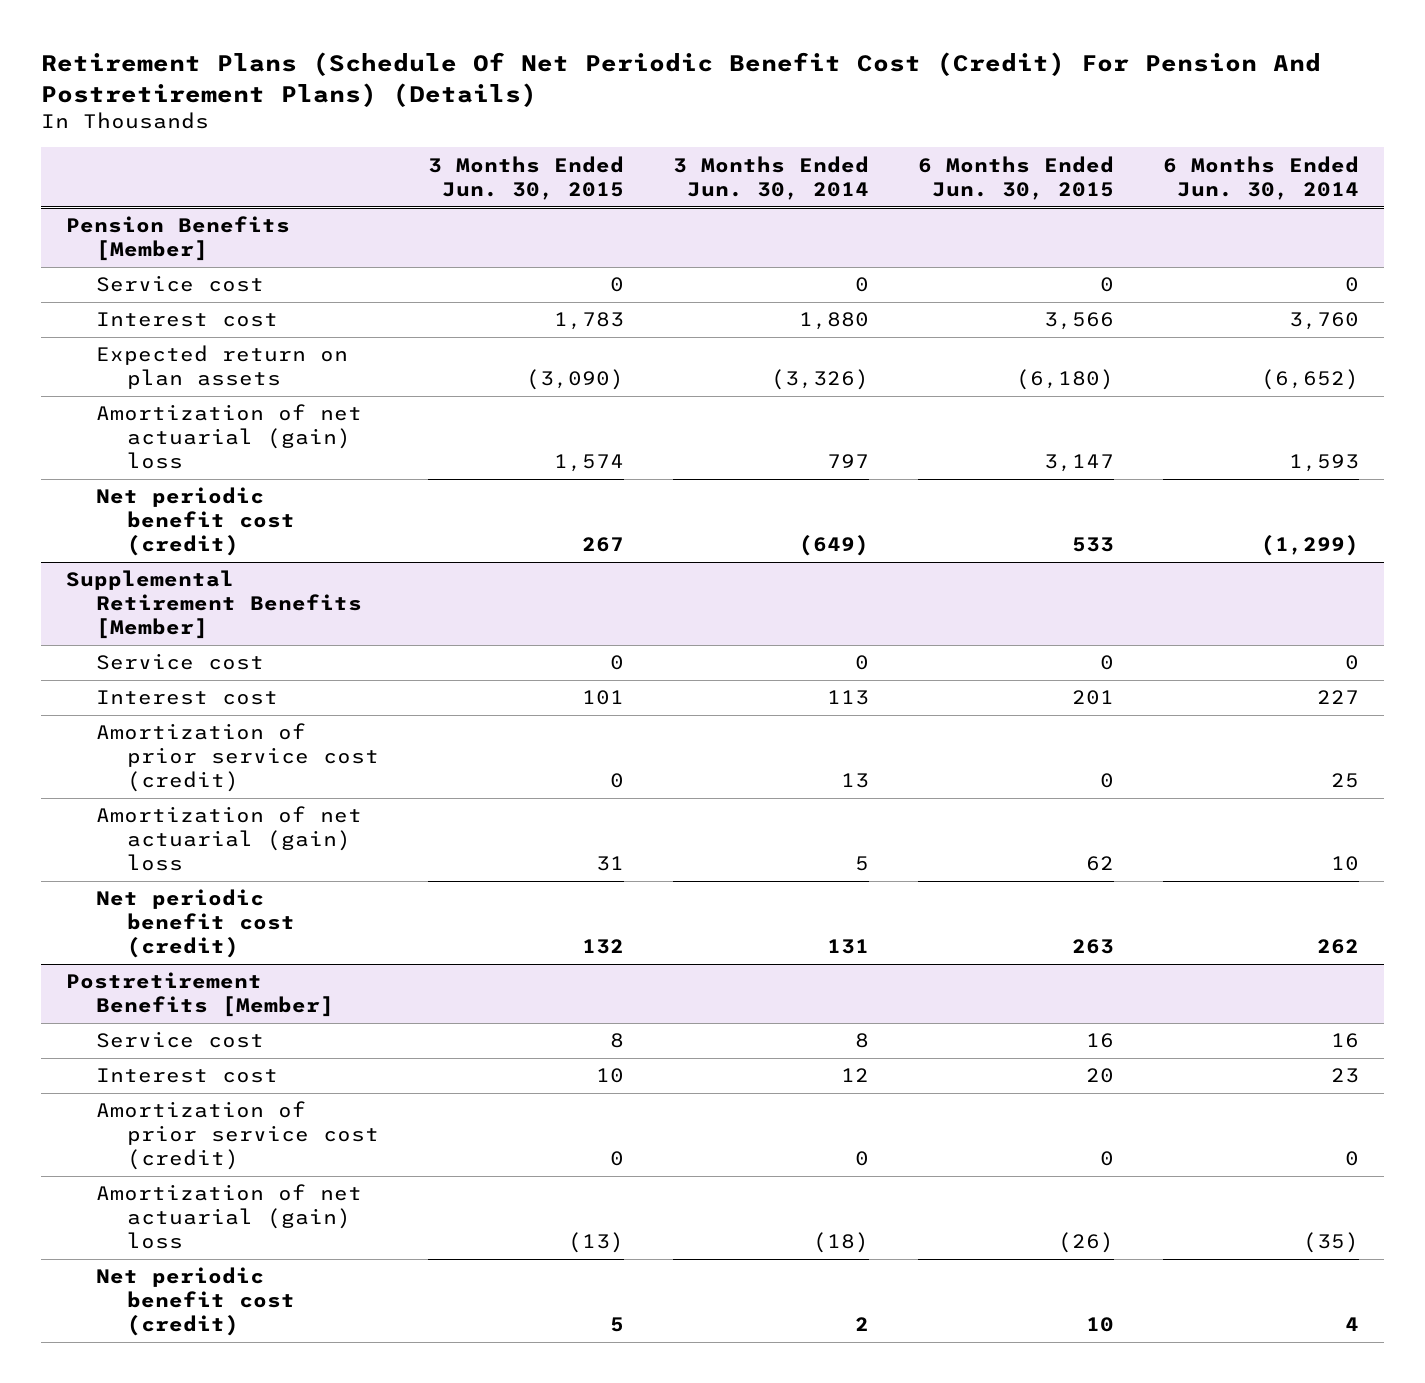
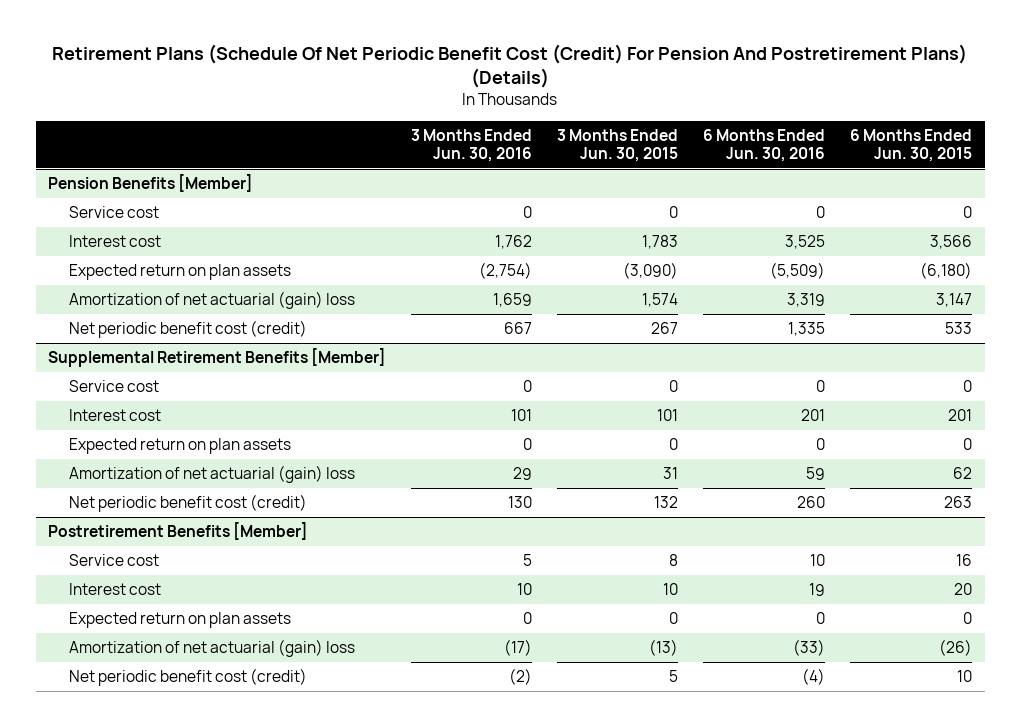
[672,155,869,200] 3 Months Ended Jun. 30, 2014 -> none
[1163,155,1360,200] 6 Months Ended Jun. 30, 2014 -> none
none -> [411,128,533,163] 3 Months Ended Jun. 30, 2016
none -> [703,128,826,163] 6 Months Ended Jun. 30, 2016
[96,723,379,793] Amortization of prior service cost (credit) -> none
none -> [68,438,291,455] Expected return on plan assets
[96,1101,379,1171] Amortization of prior service cost (credit) -> none
none -> [68,612,291,629] Expected return on plan assets

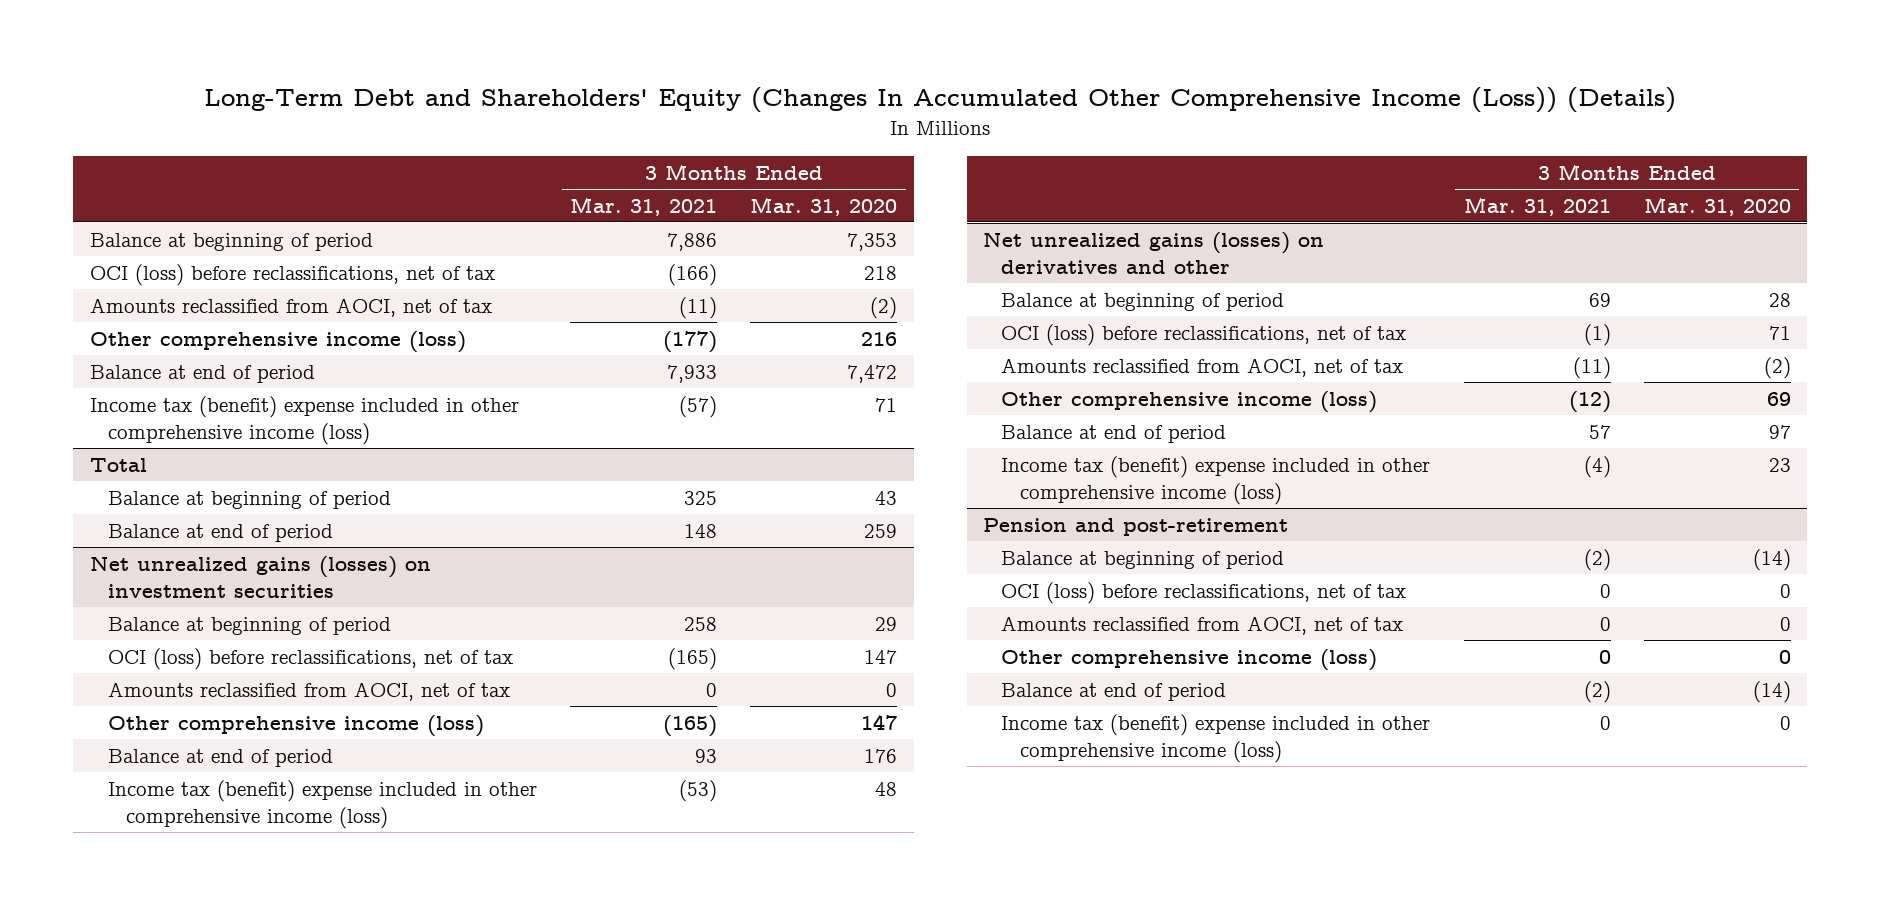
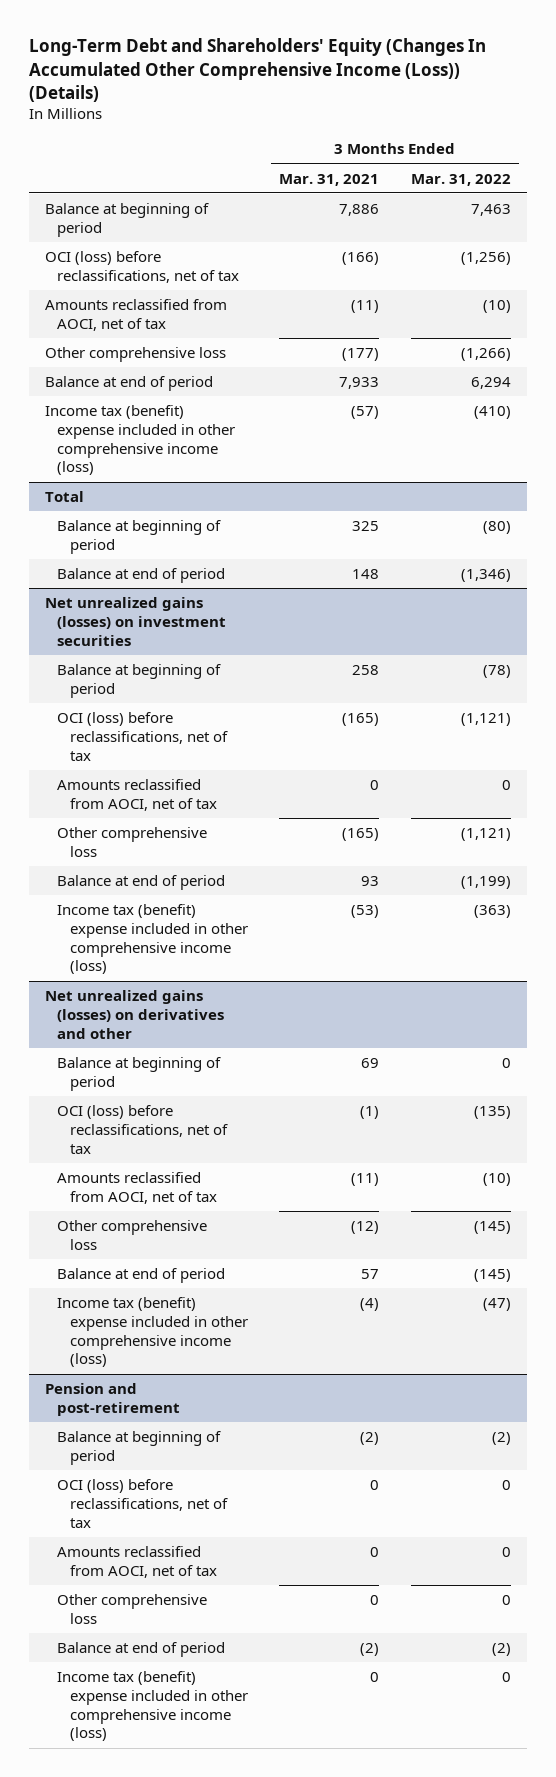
[750,196,898,216] Mar. 31, 2020 -> none
none -> [410,173,511,186] Mar. 31, 2022
[90,330,467,353] Other comprehensive income (loss) -> [44,347,226,363] Other comprehensive loss
[108,714,485,737] Other comprehensive income (loss) -> [57,827,208,857] Other comprehensive loss
[1001,390,1378,413] Other comprehensive income (loss) -> [57,1220,208,1250] Other comprehensive loss
[1001,648,1378,671] Other comprehensive income (loss) -> [57,1594,208,1624] Other comprehensive loss

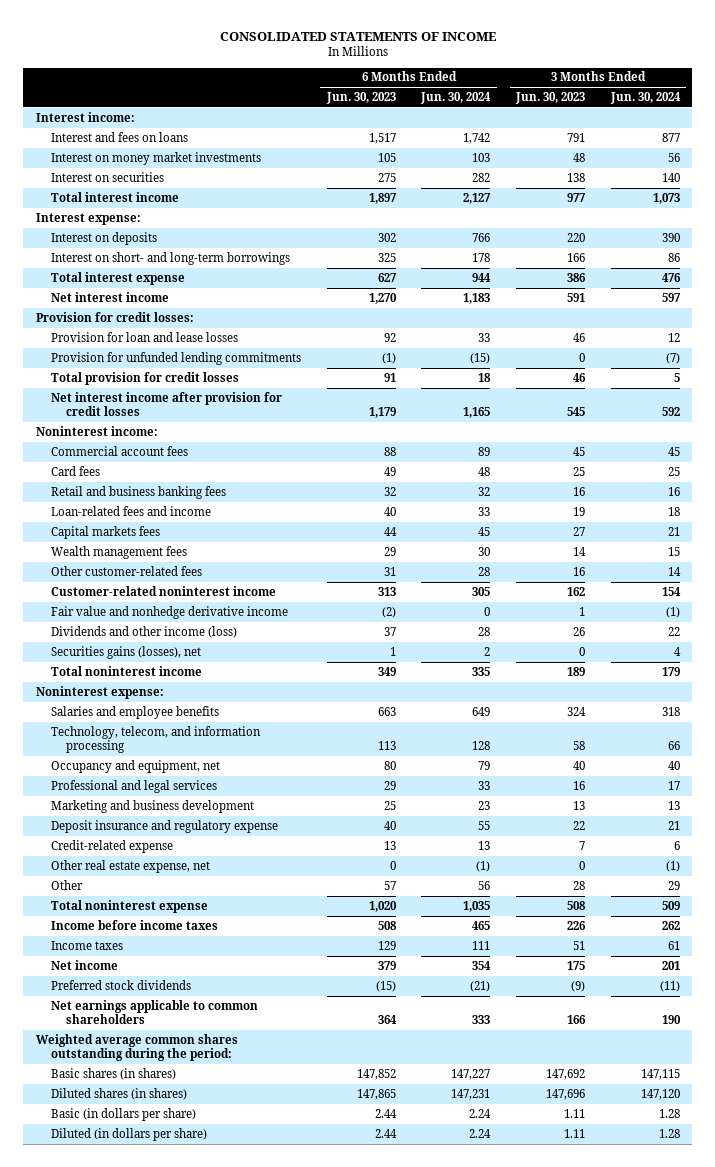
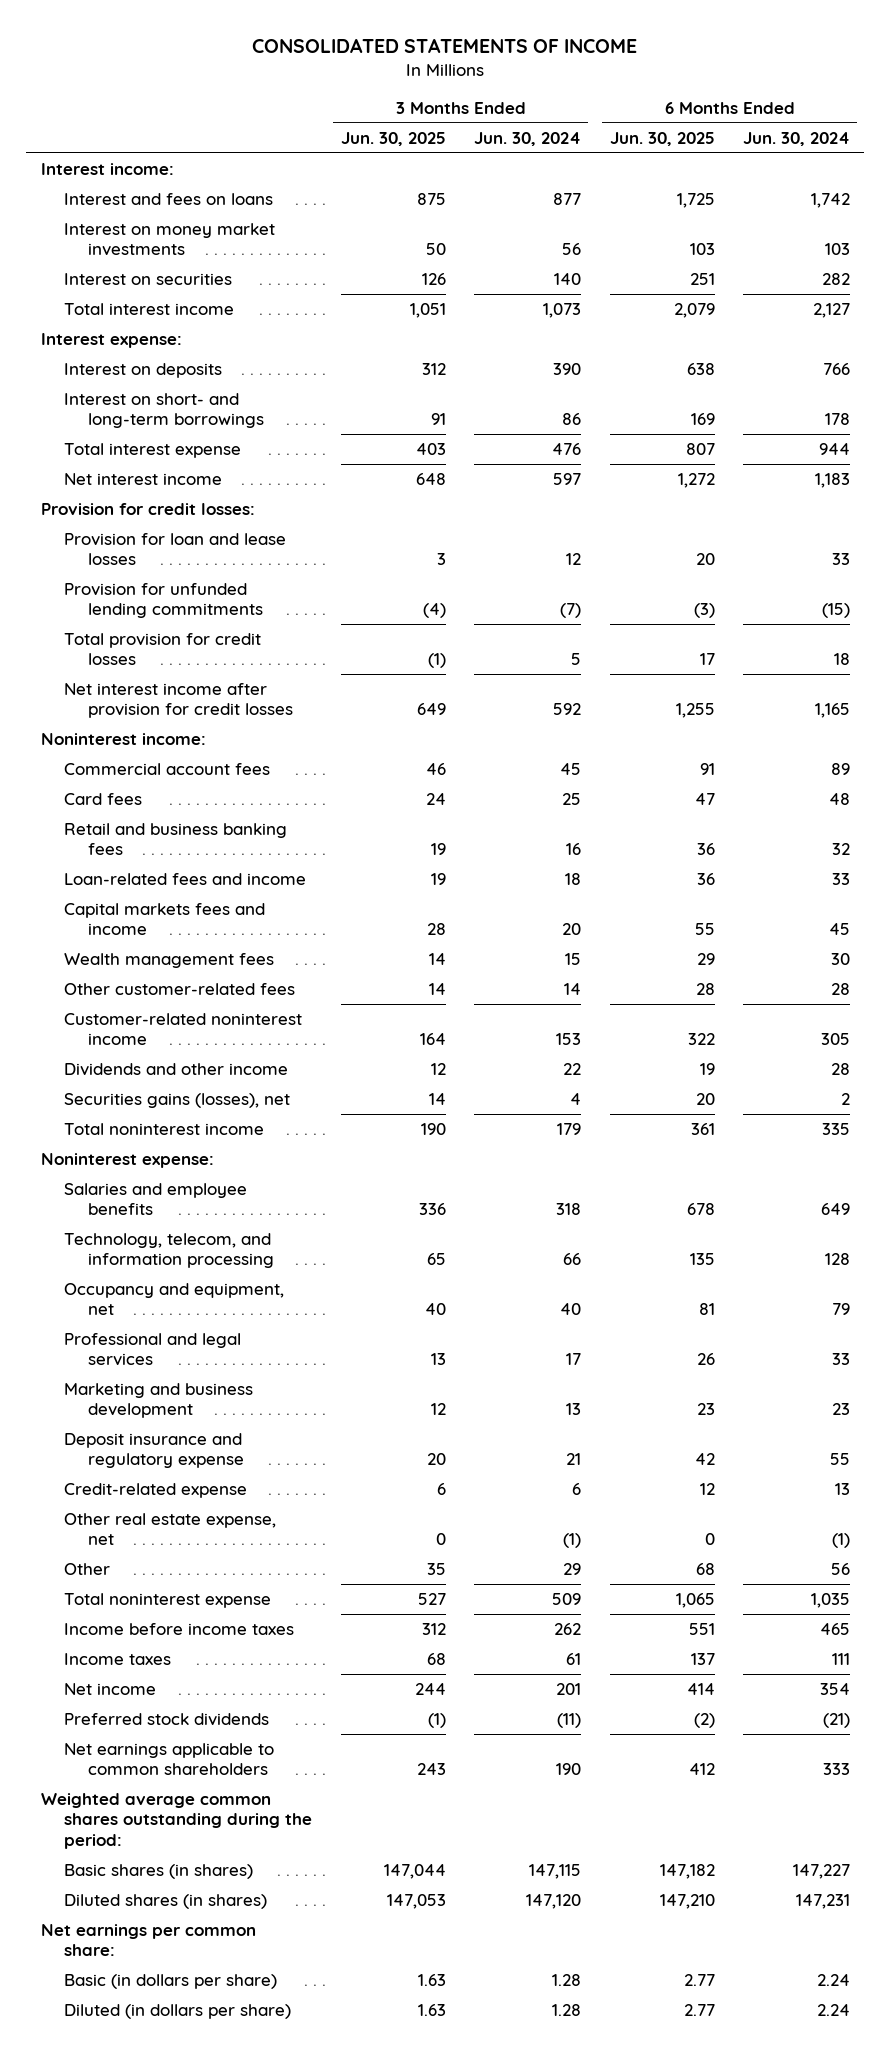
[325,92,396,105] Jun. 30, 2023 -> none
[514,92,585,105] Jun. 30, 2023 -> none
none -> [340,131,446,146] Jun. 30, 2025
none -> [609,131,715,146] Jun. 30, 2025
[51,525,161,539] Capital markets fees -> [64,902,266,936] Capital markets fees and income
[667,526,680,536] 21 -> [562,923,582,936] 20
[51,605,289,619] Fair value and nonhedge derivative income -> none
[661,586,681,596] 154 -> [556,1033,582,1046] 153
[51,625,238,638] Dividends and other income (loss) -> [64,1062,289,1076] Dividends and other income
none -> [40,1923,256,1957] Net earnings per common share:

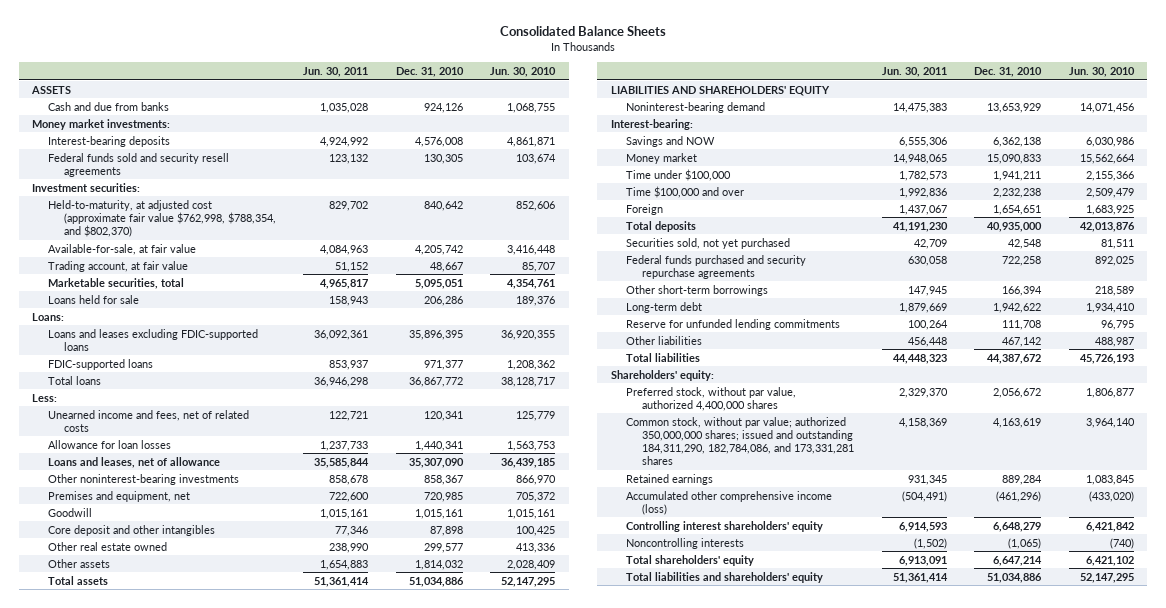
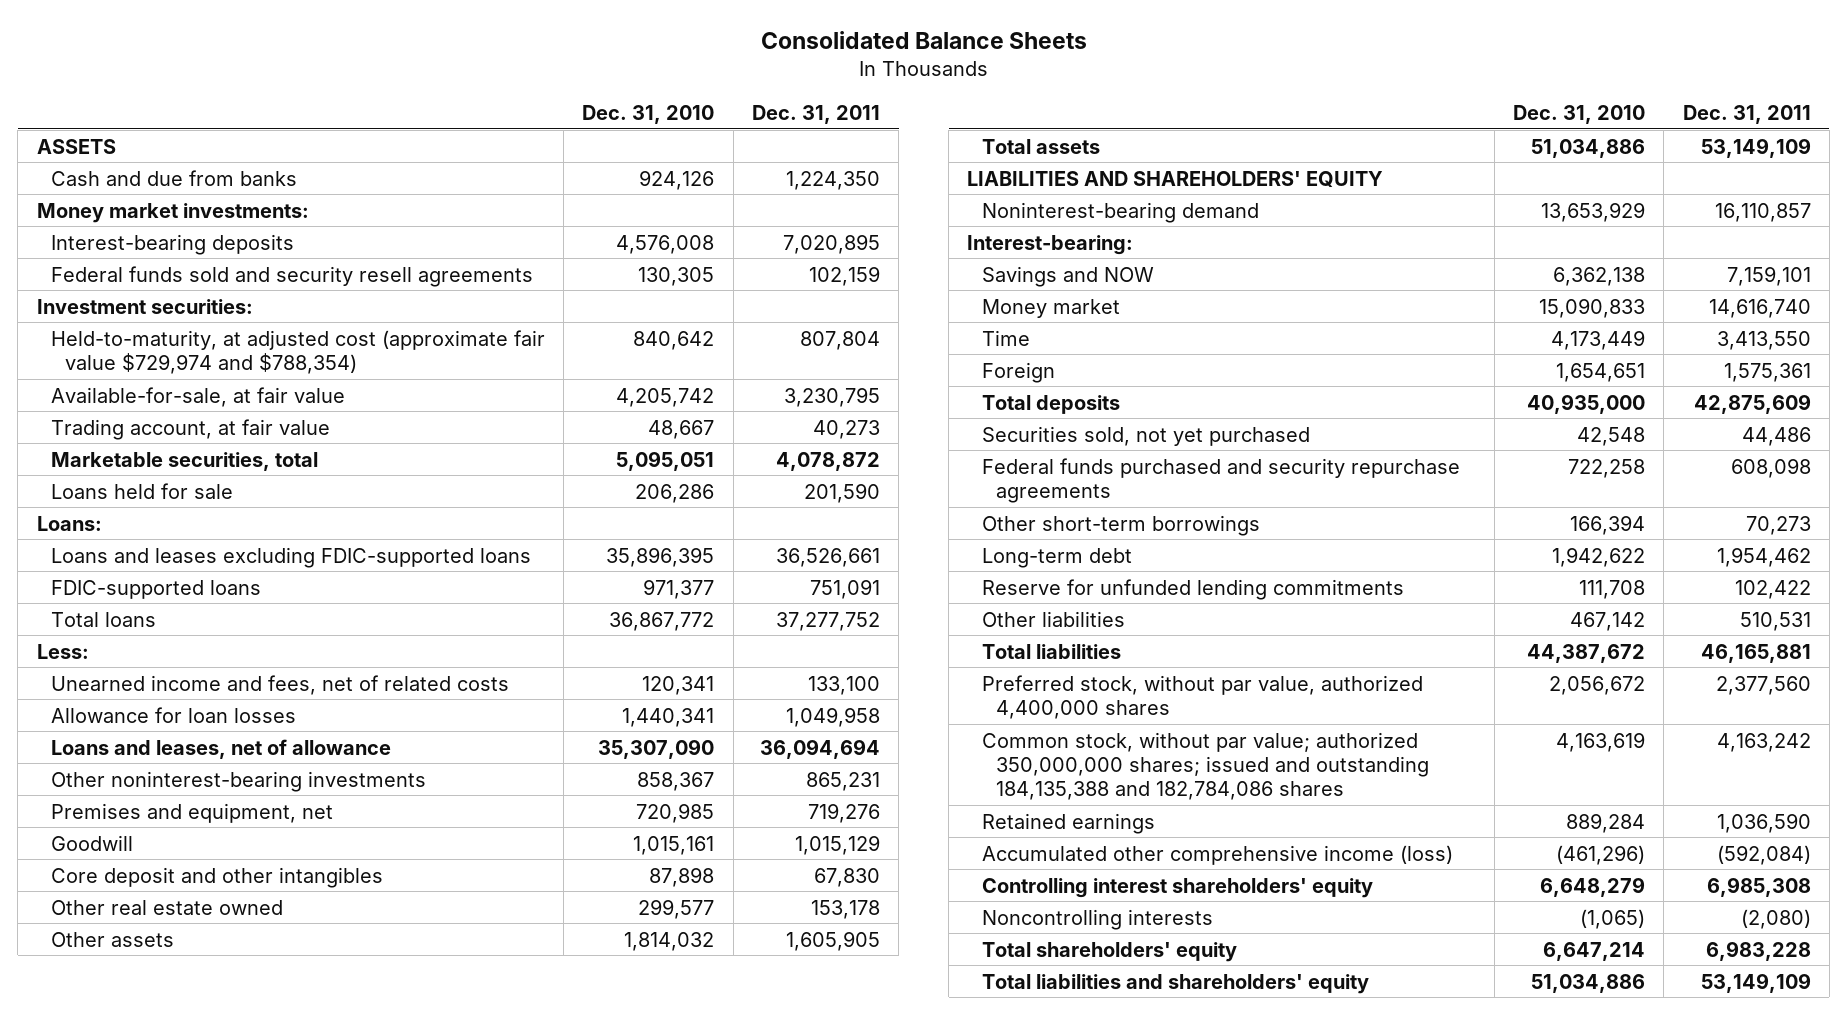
[303,66,369,77] Jun. 30, 2011 -> none
[490,66,557,77] Jun. 30, 2010 -> none
none -> [751,104,880,124] Dec. 31, 2011
[48,199,276,238] Held-to-maturity, at adjusted cost (approximate fair value $762,998, $788,354, and $802,370) -> [50,329,545,374] Held-to-maturity, at adjusted cost (approximate fair value $729,974 and $788,354)
[626,168,732,181] Time under $100,000 -> none
[626,185,745,198] Time $100,000 and over -> none
none -> [981,329,1030,346] Time
[610,369,714,381] Shareholders' equity: -> none
[626,416,855,466] Common stock, without par value; authorized 350,000,000 shares; issued and outstanding 184,311,290, 182,784,086, and 173,331,281 shares -> [981,731,1430,801] Common stock, without par value; authorized 350,000,000 shares; issued and outstanding 184,135,388 and 182,784,086 shares

